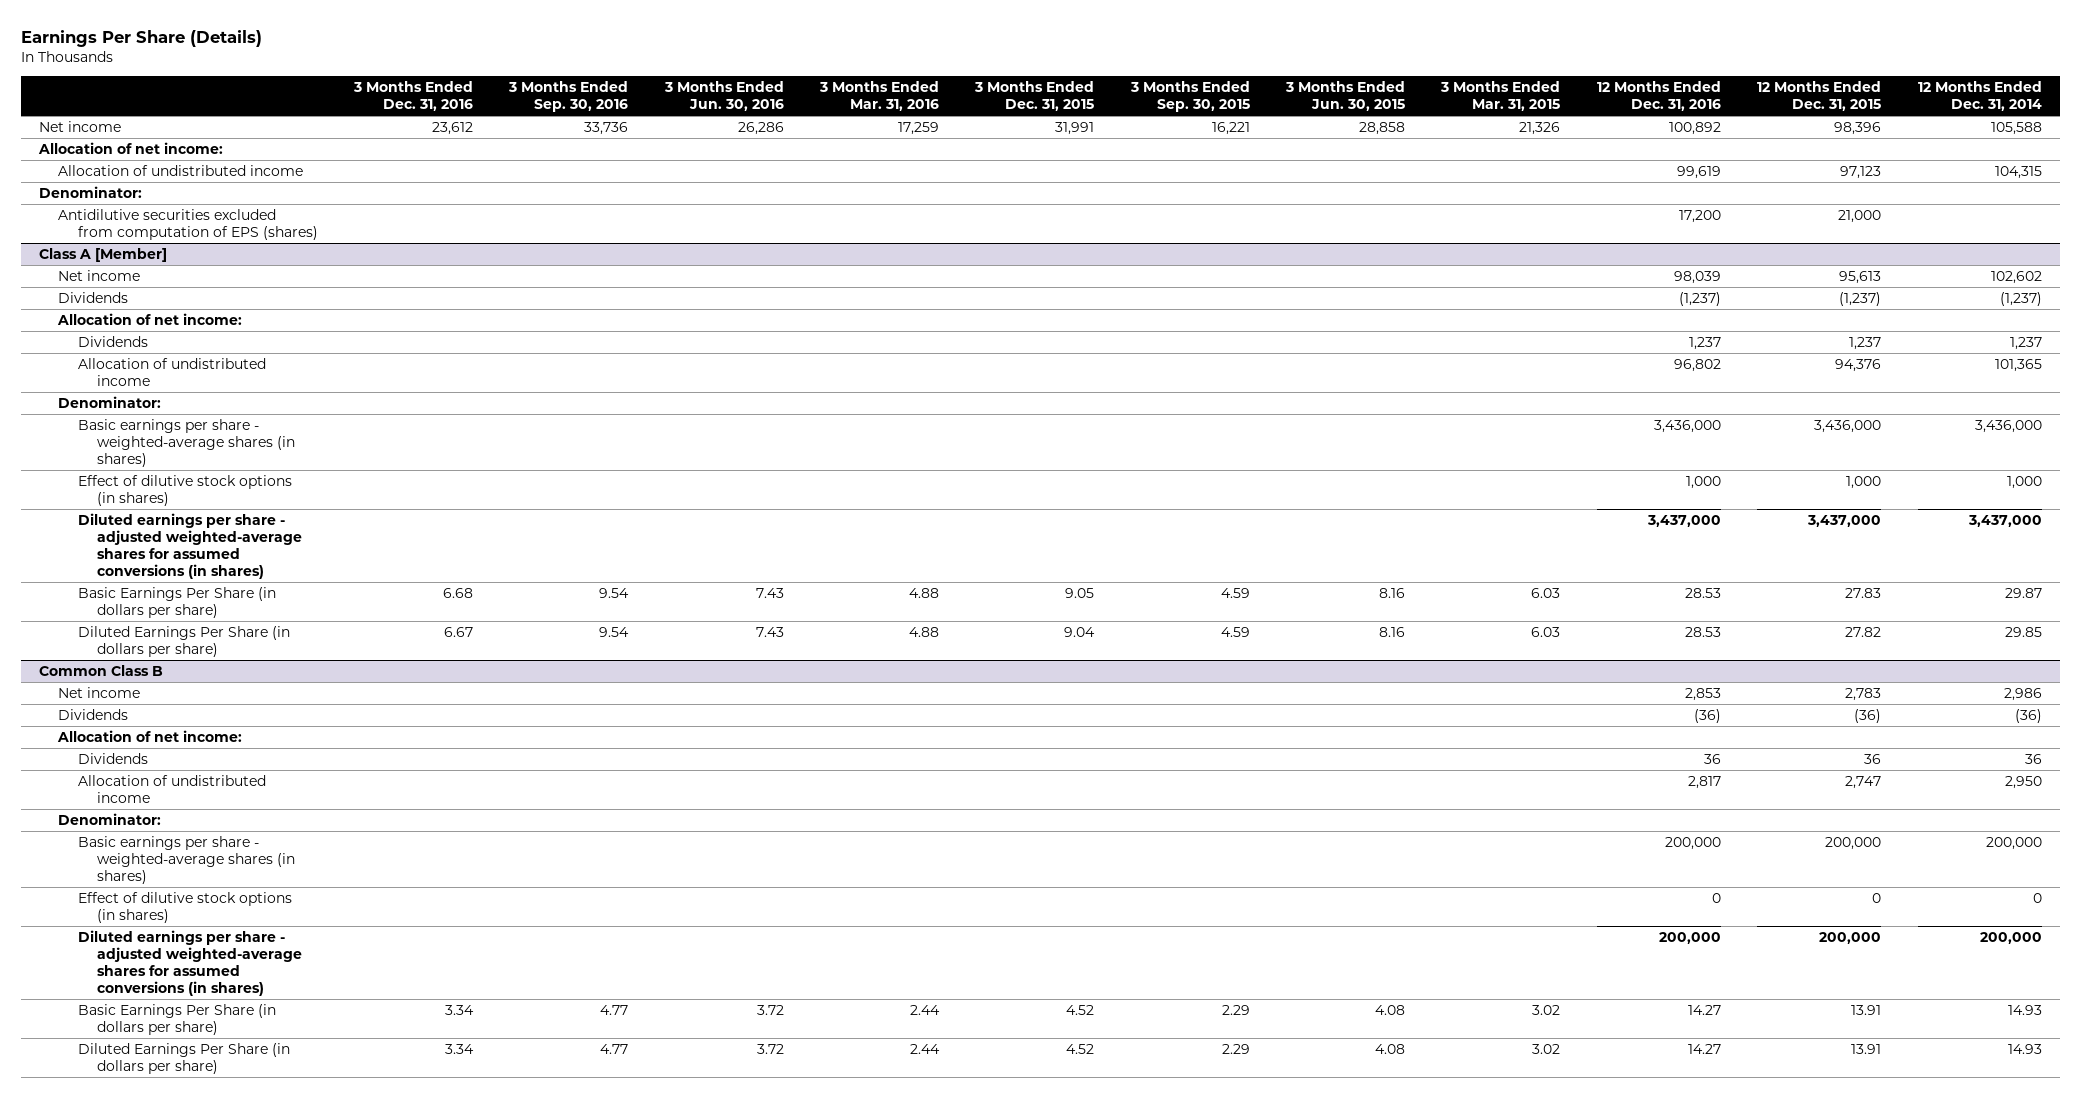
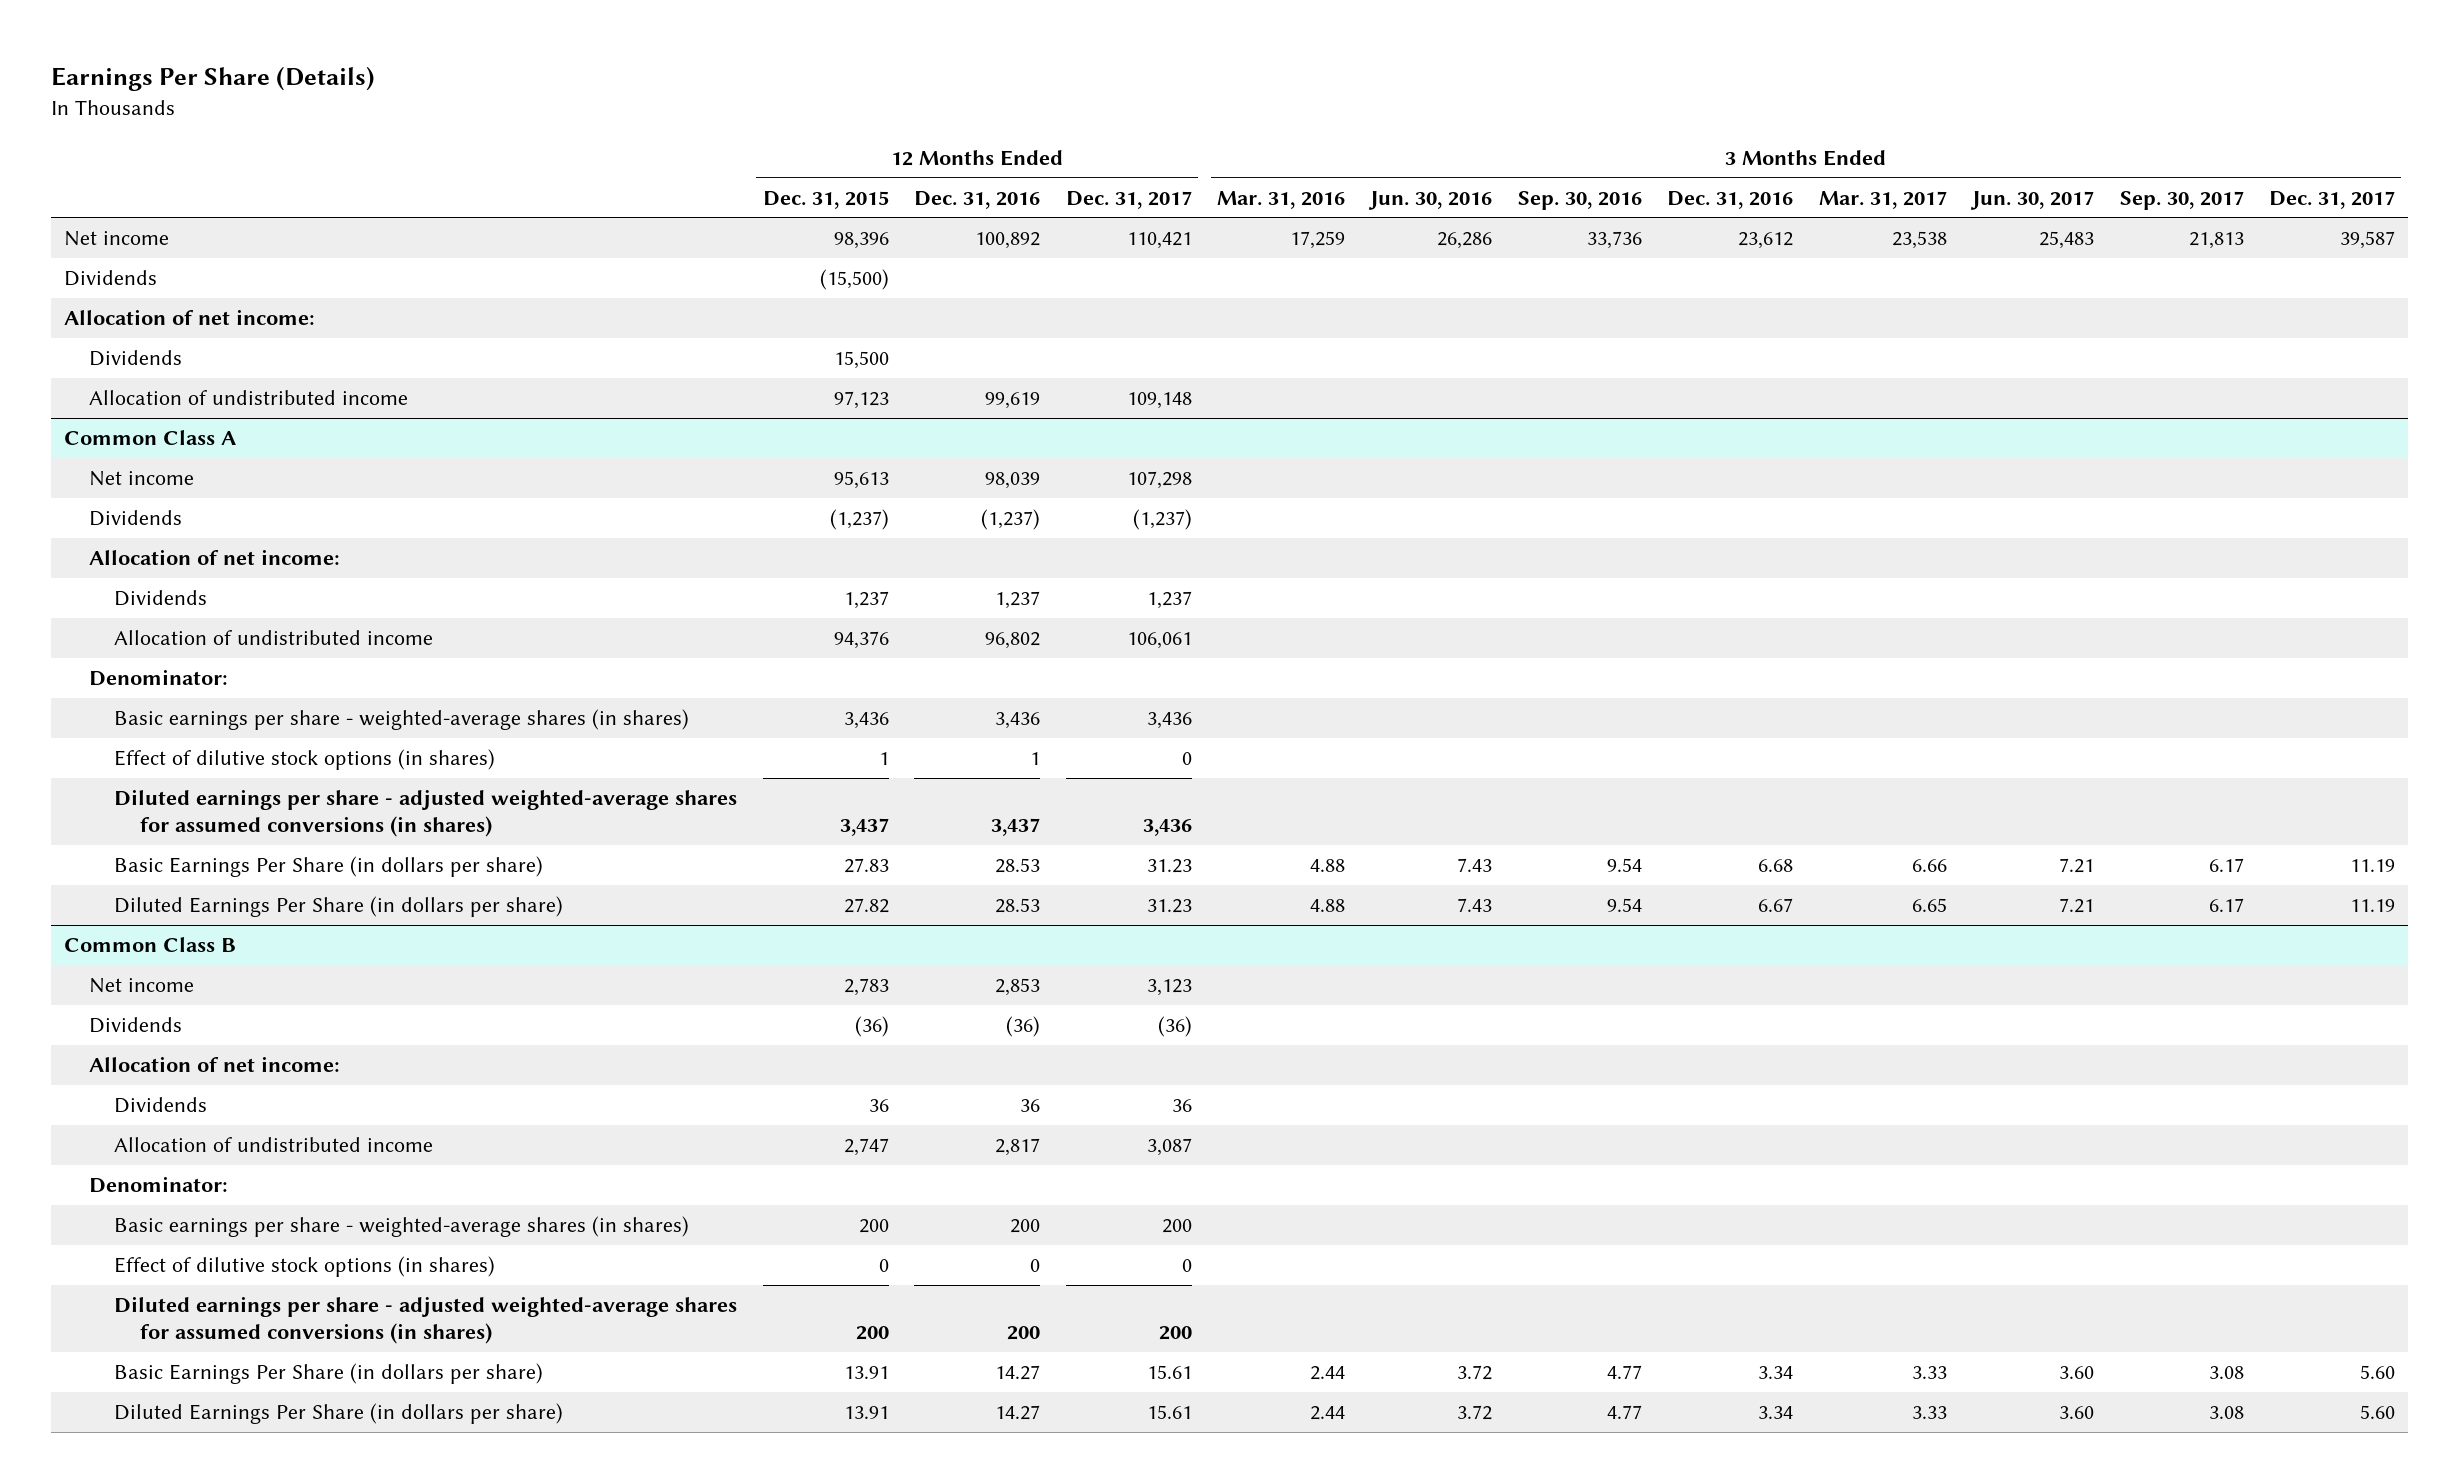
[974,81,1095,112] 3 Months Ended Dec. 31, 2015 -> none
[1129,81,1250,113] 3 Months Ended Sep. 30, 2015 -> none
[1285,81,1406,112] 3 Months Ended Jun. 30, 2015 -> none
[1440,81,1561,112] 3 Months Ended Mar. 31, 2015 -> none
[1917,81,2042,112] 12 Months Ended Dec. 31, 2014 -> none
none -> [1065,190,1192,209] Dec. 31, 2017
none -> [1818,190,1947,209] Mar. 31, 2017
none -> [1970,190,2095,210] Jun. 30, 2017
none -> [2119,190,2244,210] Sep. 30, 2017
none -> [2268,190,2395,209] Dec. 31, 2017
none -> [63,270,157,287] Dividends
none -> [88,350,182,367] Dividends
[38,185,142,198] Denominator: -> none
[58,208,318,240] Antidilutive securities excluded from computation of EPS (shares) -> none
[38,247,167,262] Class A [Member] -> [63,430,236,446] Common Class A
[1653,419,1721,433] 3,436,000 -> [995,712,1041,730] 3,436
[1814,419,1882,433] 3,436,000 -> [843,712,889,730] 3,436
[1685,475,1721,489] 1,000 -> [1030,752,1041,766] 1
[1846,475,1882,489] 1,000 -> [878,752,889,766] 1
[1646,514,1721,527] 3,437,000 -> [991,818,1041,837] 3,437
[1807,514,1882,527] 3,437,000 -> [839,818,889,837] 3,437
[1664,836,1721,850] 200,000 -> [1010,1219,1041,1234] 200
[1825,836,1882,850] 200,000 -> [858,1219,889,1234] 200
[1658,931,1721,944] 200,000 -> [1007,1326,1041,1341] 200
[1819,931,1882,944] 200,000 -> [855,1326,889,1341] 200

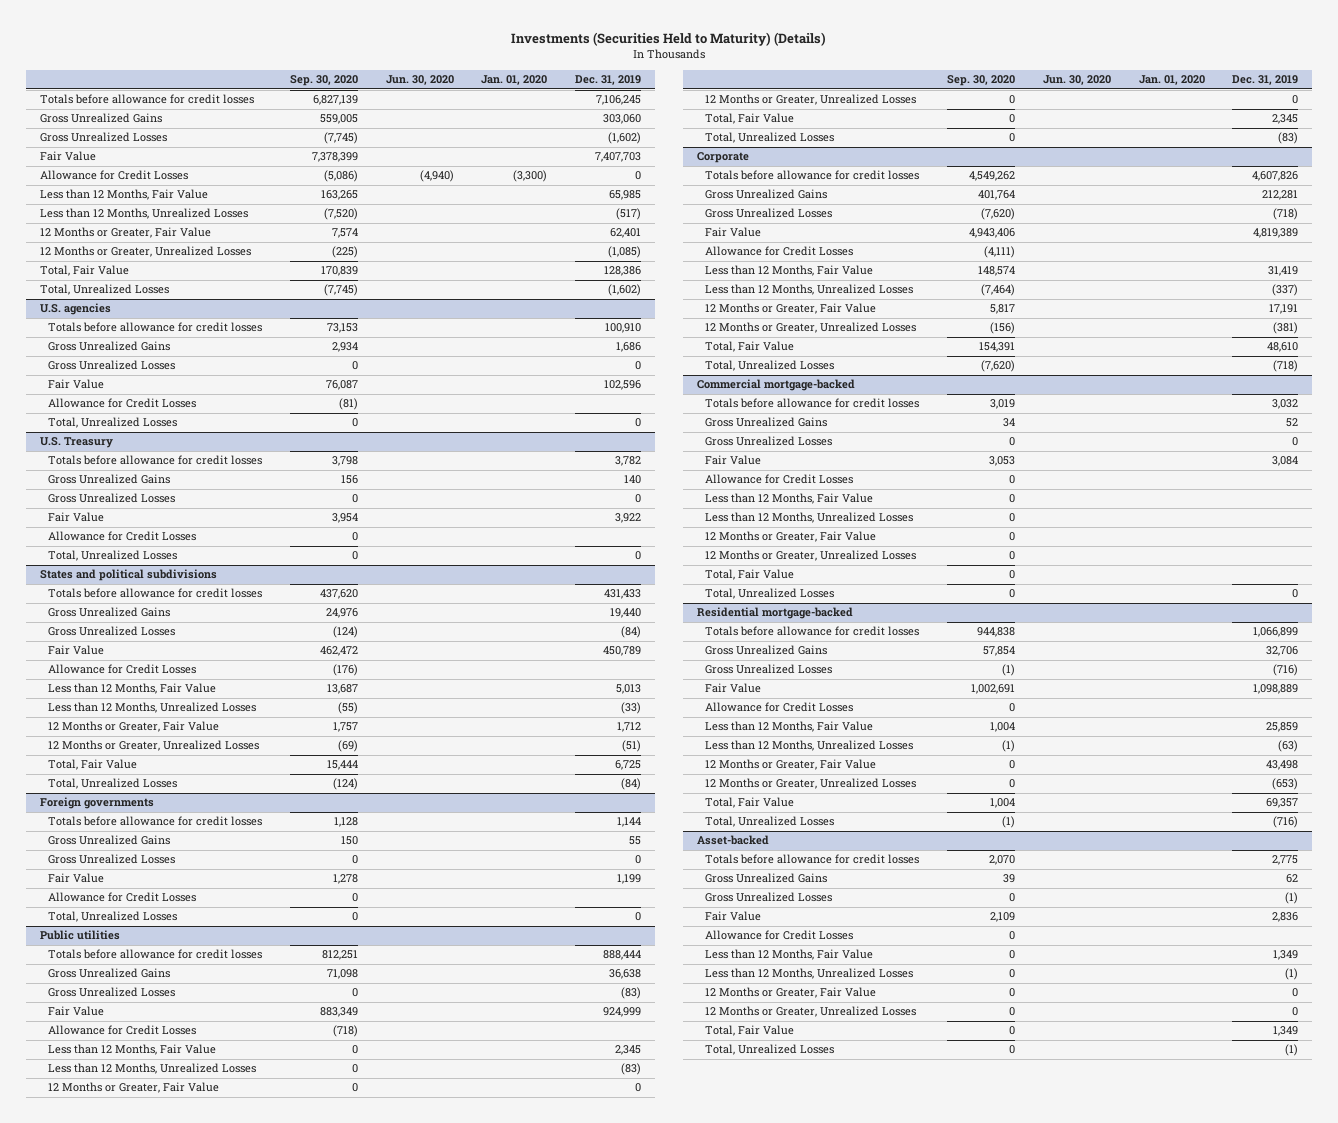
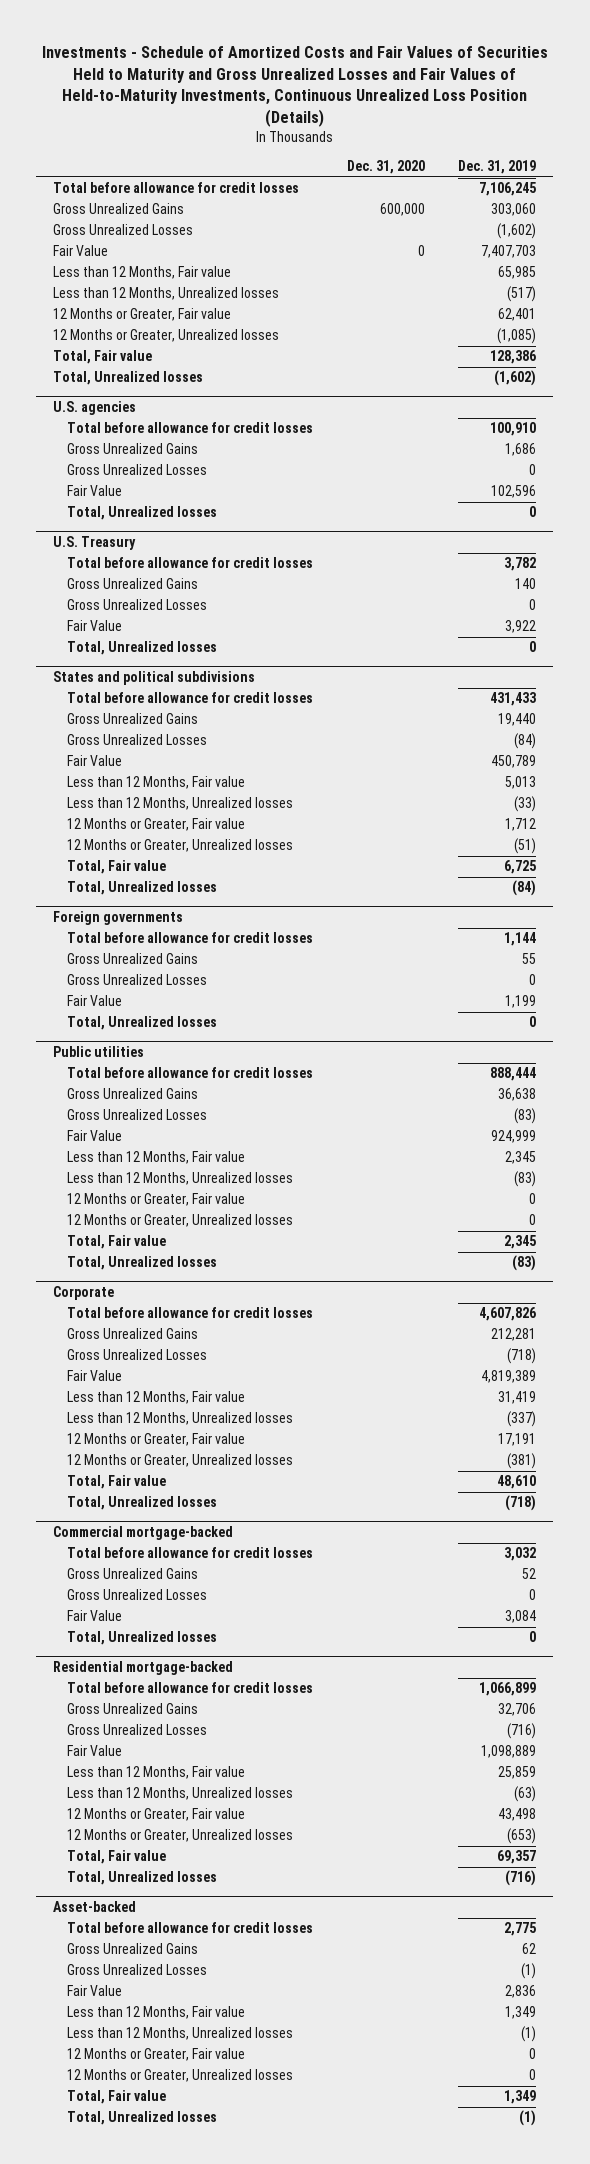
[511,32,827,47] Investments (Securities Held to Maturity) (Details) -> [41,46,548,128] Investments - Schedule of Amortized Costs and Fair Values of Securities Held to Maturity and Gross Unrealized Losses and Fair Values of Held-to-Maturity Investments, Continuous Unrealized Loss Position (Details)
[289,75,358,87] Sep. 30, 2020 -> none
[385,75,454,86] Jun. 30, 2020 -> none
[481,75,548,86] Jan. 01, 2020 -> none
none -> [346,160,425,175] Dec. 31, 2020
[39,94,254,105] Totals before allowance for credit losses -> [53,182,300,194] Total before allowance for credit losses
[39,170,188,181] Allowance for Credit Losses -> none
[39,189,208,201] Less than 12 Months, Fair Value -> [53,266,232,280] Less than 12 Months, Fair value
[39,208,248,220] Less than 12 Months, Unrealized Losses -> [53,287,280,301] Less than 12 Months, Unrealized losses
[39,227,211,239] 12 Months or Greater, Fair Value -> [53,308,232,322] 12 Months or Greater, Fair value
[39,246,251,258] 12 Months or Greater, Unrealized Losses -> [53,329,280,343] 12 Months or Greater, Unrealized losses
[39,265,129,277] Total, Fair Value -> [53,350,153,365] Total, Fair value
[39,284,169,296] Total, Unrealized Losses -> [53,371,204,386] Total, Unrealized losses
[48,322,263,333] Totals before allowance for credit losses -> [67,422,314,434] Total before allowance for credit losses
[48,398,197,409] Allowance for Credit Losses -> none
[48,417,178,429] Total, Unrealized Losses -> [67,506,218,521] Total, Unrealized losses
[48,455,263,466] Totals before allowance for credit losses -> [67,557,314,569] Total before allowance for credit losses
[48,531,197,542] Allowance for Credit Losses -> none
[48,550,178,562] Total, Unrealized Losses -> [67,641,218,656] Total, Unrealized losses
[48,588,263,599] Totals before allowance for credit losses -> [67,692,314,704] Total before allowance for credit losses
[48,664,197,675] Allowance for Credit Losses -> none
[48,683,217,695] Less than 12 Months, Fair Value -> [67,776,246,790] Less than 12 Months, Fair value
[48,702,257,714] Less than 12 Months, Unrealized Losses -> [67,797,294,811] Less than 12 Months, Unrealized losses
[48,721,220,733] 12 Months or Greater, Fair Value -> [67,818,246,832] 12 Months or Greater, Fair value
[48,740,260,752] 12 Months or Greater, Unrealized Losses -> [67,839,294,853] 12 Months or Greater, Unrealized losses
[48,759,138,771] Total, Fair Value -> [67,860,167,875] Total, Fair value
[48,778,178,790] Total, Unrealized Losses -> [67,881,218,896] Total, Unrealized losses
[48,816,263,827] Totals before allowance for credit losses -> [67,932,314,944] Total before allowance for credit losses
[48,892,197,903] Allowance for Credit Losses -> none
[48,911,178,923] Total, Unrealized Losses -> [67,1016,218,1031] Total, Unrealized losses
[48,949,263,960] Totals before allowance for credit losses -> [67,1067,314,1079] Total before allowance for credit losses
[48,1025,197,1036] Allowance for Credit Losses -> none
[48,1044,217,1056] Less than 12 Months, Fair Value -> [67,1151,246,1165] Less than 12 Months, Fair value
[48,1063,257,1075] Less than 12 Months, Unrealized Losses -> [67,1172,294,1186] Less than 12 Months, Unrealized losses
[48,1082,220,1094] 12 Months or Greater, Fair Value -> [67,1193,246,1207] 12 Months or Greater, Fair value
[705,94,917,106] 12 Months or Greater, Unrealized Losses -> [67,1214,294,1228] 12 Months or Greater, Unrealized losses
[705,113,795,125] Total, Fair Value -> [67,1235,167,1250] Total, Fair value
[705,132,835,144] Total, Unrealized Losses -> [67,1256,218,1271] Total, Unrealized losses
[705,170,920,181] Totals before allowance for credit losses -> [67,1307,314,1319] Total before allowance for credit losses
[705,246,854,257] Allowance for Credit Losses -> none
[705,265,874,277] Less than 12 Months, Fair Value -> [67,1391,246,1405] Less than 12 Months, Fair value
[705,284,914,296] Less than 12 Months, Unrealized Losses -> [67,1412,294,1426] Less than 12 Months, Unrealized losses
[705,303,877,315] 12 Months or Greater, Fair Value -> [67,1433,246,1447] 12 Months or Greater, Fair value
[705,322,917,334] 12 Months or Greater, Unrealized Losses -> [67,1454,294,1468] 12 Months or Greater, Unrealized losses
[705,341,795,353] Total, Fair Value -> [67,1475,167,1490] Total, Fair value
[705,360,835,372] Total, Unrealized Losses -> [67,1496,218,1511] Total, Unrealized losses
[705,398,920,409] Totals before allowance for credit losses -> [67,1547,314,1559] Total before allowance for credit losses
[705,474,854,485] Allowance for Credit Losses -> none
[705,493,874,505] Less than 12 Months, Fair Value -> none
[705,512,914,524] Less than 12 Months, Unrealized Losses -> none
[705,531,877,543] 12 Months or Greater, Fair Value -> none
[705,550,917,562] 12 Months or Greater, Unrealized Losses -> none
[705,569,795,581] Total, Fair Value -> none
[705,588,835,600] Total, Unrealized Losses -> [67,1631,218,1646] Total, Unrealized losses
[705,626,920,637] Totals before allowance for credit losses -> [67,1682,314,1694] Total before allowance for credit losses
[705,702,854,713] Allowance for Credit Losses -> none
[705,721,874,733] Less than 12 Months, Fair Value -> [67,1766,246,1780] Less than 12 Months, Fair value
[705,740,914,752] Less than 12 Months, Unrealized Losses -> [67,1787,294,1801] Less than 12 Months, Unrealized losses
[705,759,877,771] 12 Months or Greater, Fair Value -> [67,1808,246,1822] 12 Months or Greater, Fair value
[705,778,917,790] 12 Months or Greater, Unrealized Losses -> [67,1829,294,1843] 12 Months or Greater, Unrealized losses
[705,797,795,809] Total, Fair Value -> [67,1850,167,1865] Total, Fair value
[705,816,835,828] Total, Unrealized Losses -> [67,1871,218,1886] Total, Unrealized losses
[705,854,920,865] Totals before allowance for credit losses -> [67,1922,314,1934] Total before allowance for credit losses
[705,930,854,941] Allowance for Credit Losses -> none
[705,949,874,961] Less than 12 Months, Fair Value -> [67,2006,246,2020] Less than 12 Months, Fair value
[705,968,914,980] Less than 12 Months, Unrealized Losses -> [67,2027,294,2041] Less than 12 Months, Unrealized losses
[705,987,877,999] 12 Months or Greater, Fair Value -> [67,2048,246,2062] 12 Months or Greater, Fair value
[705,1006,917,1018] 12 Months or Greater, Unrealized Losses -> [67,2069,294,2083] 12 Months or Greater, Unrealized losses
[705,1025,795,1037] Total, Fair Value -> [67,2090,167,2105] Total, Fair value
[705,1044,835,1056] Total, Unrealized Losses -> [67,2111,218,2126] Total, Unrealized losses

